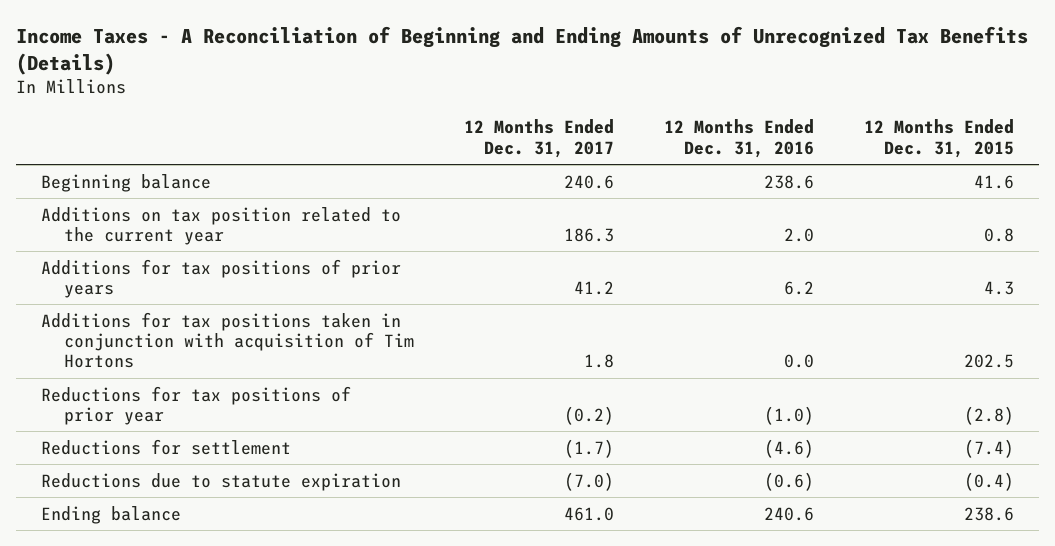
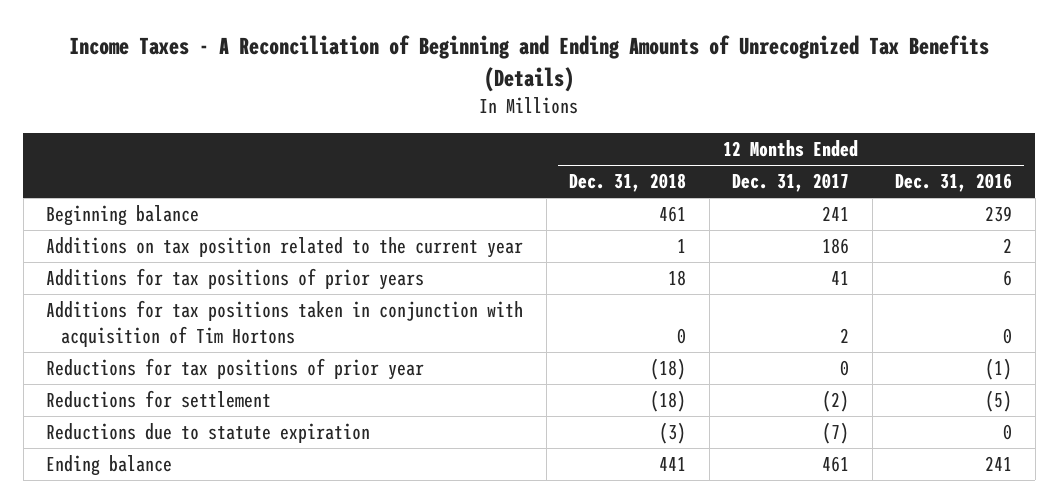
[863,119,1014,158] 12 Months Ended Dec. 31, 2015 -> none
none -> [569,173,687,193] Dec. 31, 2018
[563,174,614,189] 240.6 -> [822,206,850,222] 241
[763,174,814,189] 238.6 -> [985,206,1013,223] 239
[563,227,614,242] 186.3 -> [822,238,850,255] 186
[783,227,814,242] 2.0 -> [1003,238,1013,254] 2
[573,280,614,295] 41.2 -> [831,271,850,286] 41
[783,280,814,295] 6.2 -> [1003,270,1013,287] 6
[583,354,614,369] 1.8 -> [840,327,850,343] 2
[783,354,814,369] 0.0 -> [1003,327,1013,344] 0
[563,405,614,425] (0.2) -> [840,360,850,377] 0
[763,405,814,425] (1.0) -> [985,358,1013,381] (1)
[563,438,614,458] (1.7) -> [822,390,850,413] (2)
[763,438,814,458] (4.6) -> [985,390,1013,413] (5)
[563,471,614,491] (7.0) -> [822,422,850,445] (7)
[763,471,814,491] (0.6) -> [1003,424,1013,441] 0
[563,506,614,521] 461.0 -> [822,456,850,473] 461
[763,506,814,521] 240.6 -> [985,456,1013,472] 241

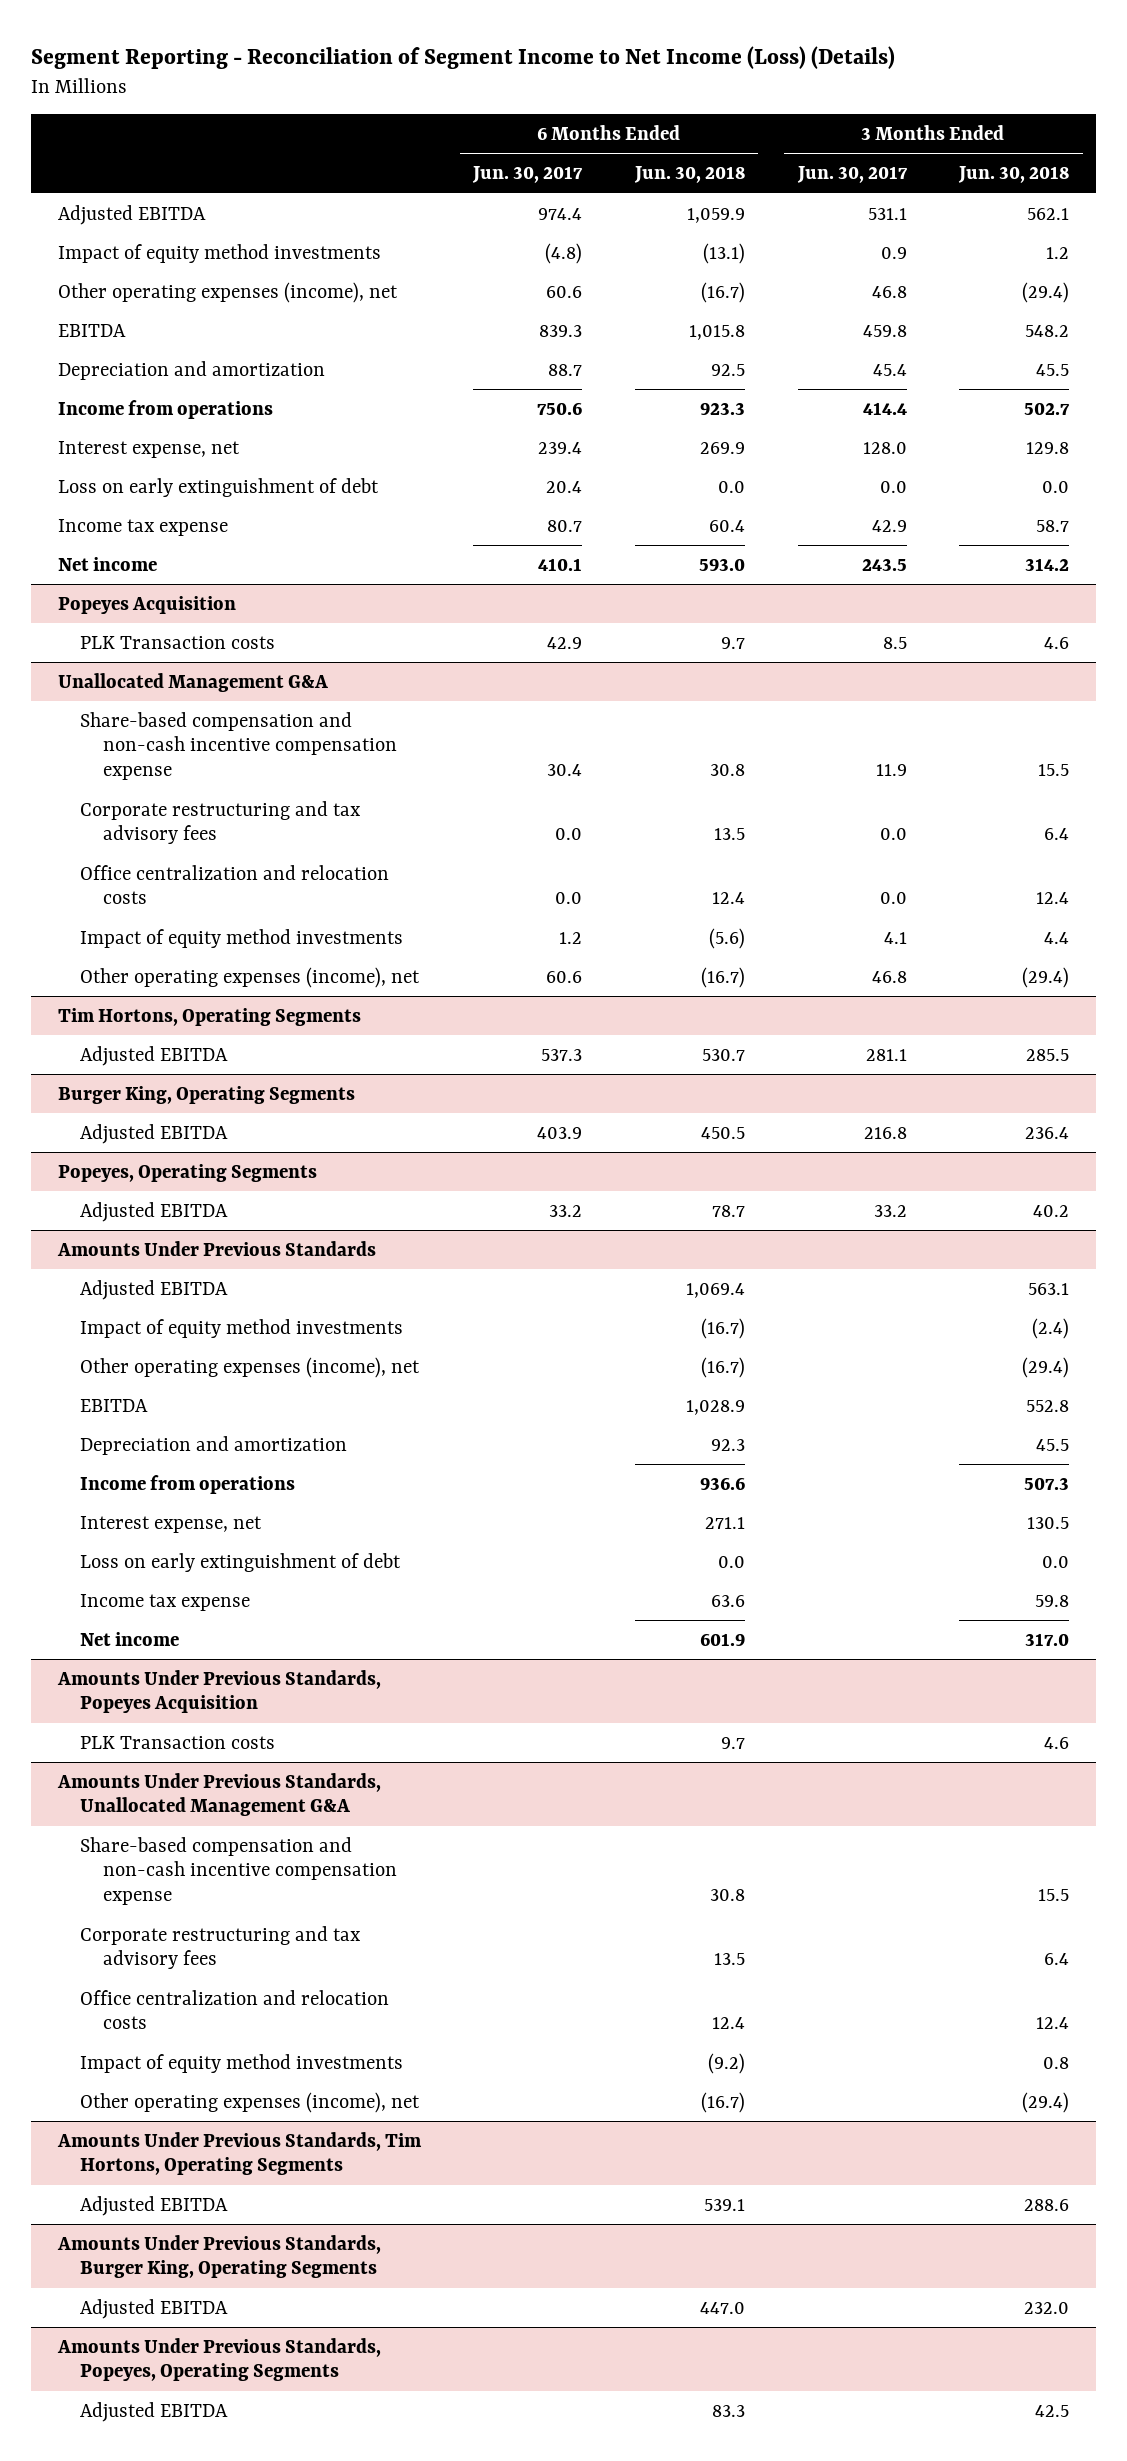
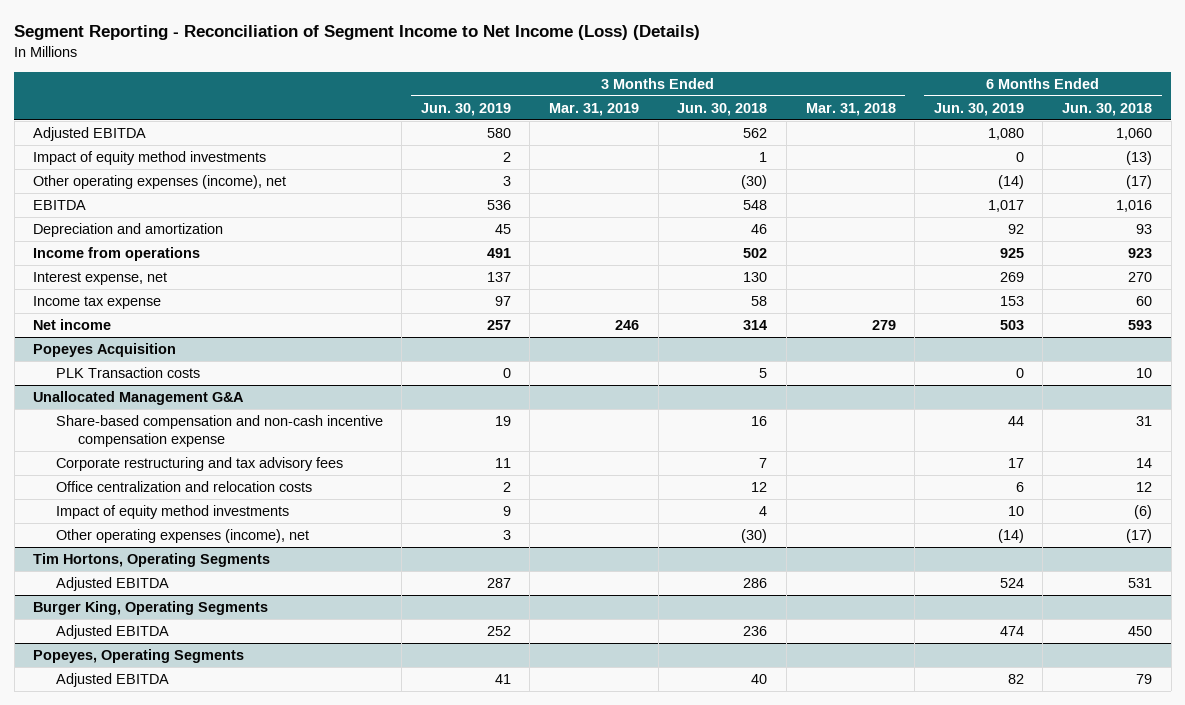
[472,166,584,184] Jun. 30, 2017 -> none
[796,166,908,184] Jun. 30, 2017 -> none
none -> [420,102,511,116] Jun. 30, 2019
none -> [549,102,640,116] Mar. 31, 2019
none -> [805,102,896,116] Mar. 31, 2018
none -> [933,102,1024,116] Jun. 30, 2019
[57,477,379,497] Loss on early extinguishment of debt -> none
[686,207,745,223] 1,059.9 -> [1116,128,1153,141] 1,060
[1027,207,1070,220] 562.1 -> [743,128,768,139] 562
[702,242,745,264] (13.1) -> [1126,151,1153,166] (13)
[1046,246,1070,259] 1.2 -> [759,152,768,163] 1
[700,281,745,303] (16.7) -> [1126,175,1153,190] (17)
[1022,281,1070,303] (29.4) -> [741,175,768,190] (30)
[688,324,745,340] 1,015.8 -> [1116,200,1153,213] 1,016
[1025,324,1070,337] 548.2 -> [743,200,768,211] 548
[710,363,745,376] 92.5 -> [1136,224,1153,235] 93
[1036,363,1070,376] 45.5 -> [751,224,768,235] 46
[699,401,745,415] 923.3 -> [1128,248,1153,259] 923
[1024,401,1071,415] 502.7 -> [743,248,768,259] 502
[699,441,745,454] 269.9 -> [1128,272,1153,283] 270
[1026,441,1070,454] 129.8 -> [743,272,768,283] 130
[708,519,745,532] 60.4 -> [1136,296,1153,307] 60
[1036,519,1070,532] 58.7 -> [751,296,768,307] 58
[698,557,745,571] 593.0 -> [1128,320,1153,331] 593
[1025,557,1070,571] 314.2 -> [743,320,768,331] 314
[720,636,745,649] 9.7 -> [1136,368,1153,379] 10
[1044,636,1070,649] 4.6 -> [759,368,768,379] 5
[709,764,745,777] 30.8 -> [1136,416,1153,427] 31
[1038,764,1070,777] 15.5 -> [751,416,768,427] 16
[713,828,745,841] 13.5 -> [1136,458,1153,469] 14
[1044,828,1070,841] 6.4 -> [759,458,768,469] 7
[711,892,745,905] 12.4 -> [1136,482,1153,493] 12
[1036,892,1070,905] 12.4 -> [751,482,768,493] 12
[708,927,745,949] (5.6) -> [1134,505,1153,520] (6)
[1044,931,1070,944] 4.4 -> [759,506,768,517] 4
[700,966,745,988] (16.7) -> [1126,529,1153,544] (17)
[1022,966,1070,988] (29.4) -> [741,529,768,544] (30)
[701,1048,745,1061] 530.7 -> [1128,578,1153,589] 531
[1026,1048,1070,1061] 285.5 -> [743,578,768,589] 286
[700,1126,745,1139] 450.5 -> [1128,626,1153,637] 450
[1025,1126,1070,1139] 236.4 -> [743,626,768,637] 236
[56,1240,376,1256] Amounts Under Previous Standards -> none
[80,1279,229,1300] Adjusted EBITDA -> none
[80,1318,404,1338] Impact of equity method investments -> none
[80,1356,421,1378] Other operating expenses (income), net -> none
[80,1398,149,1412] EBITDA -> none
[80,1435,348,1455] Depreciation and amortization -> none
[80,1474,296,1494] Income from operations -> none
[80,1515,263,1533] Interest expense, net -> none
[80,1552,402,1572] Loss on early extinguishment of debt -> none
[80,1593,251,1611] Income tax expense -> none
[80,1631,180,1646] Net income -> none
[56,1669,381,1714] Amounts Under Previous Standards, Popeyes Acquisition -> none
[80,1735,276,1749] PLK Transaction costs -> none
[56,1772,381,1817] Amounts Under Previous Standards, Unallocated Management G&A -> none
[80,1836,397,1906] Share-based compensation and non-cash incentive compensation expense -> none
[80,1925,361,1970] Corporate restructuring and tax advisory fees -> none
[80,1989,390,2030] Office centralization and relocation costs -> none
[80,2053,404,2073] Impact of equity method investments -> none
[80,2091,421,2113] Other operating expenses (income), net -> none
[56,2131,422,2176] Amounts Under Previous Standards, Tim Hortons, Operating Segments -> none
[80,2195,229,2216] Adjusted EBITDA -> none
[56,2234,381,2279] Amounts Under Previous Standards, Burger King, Operating Segments -> none
[80,2298,229,2319] Adjusted EBITDA -> none
[56,2337,381,2382] Amounts Under Previous Standards, Popeyes, Operating Segments -> none
[80,2401,229,2422] Adjusted EBITDA -> none
[711,1204,745,1217] 78.7 -> [1136,674,1153,685] 79
[1033,1204,1070,1217] 40.2 -> [751,674,768,685] 40

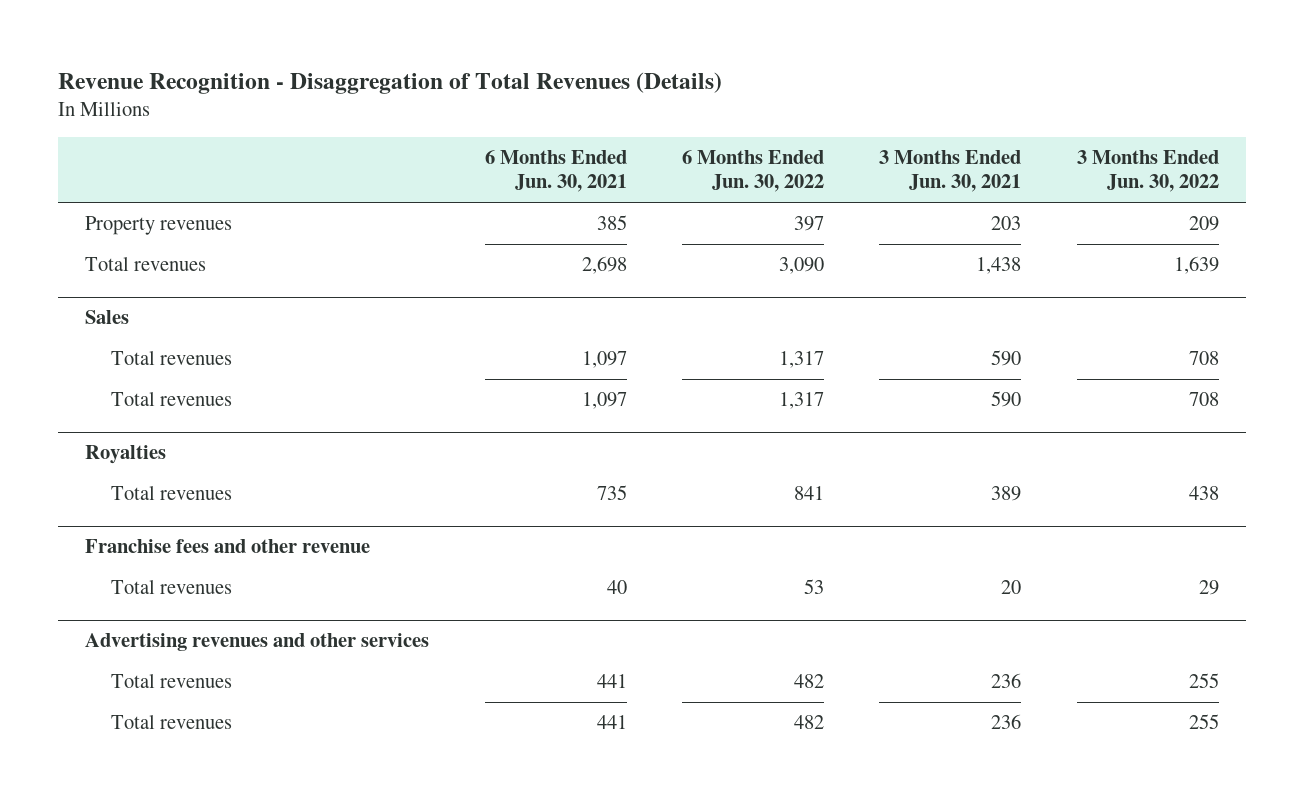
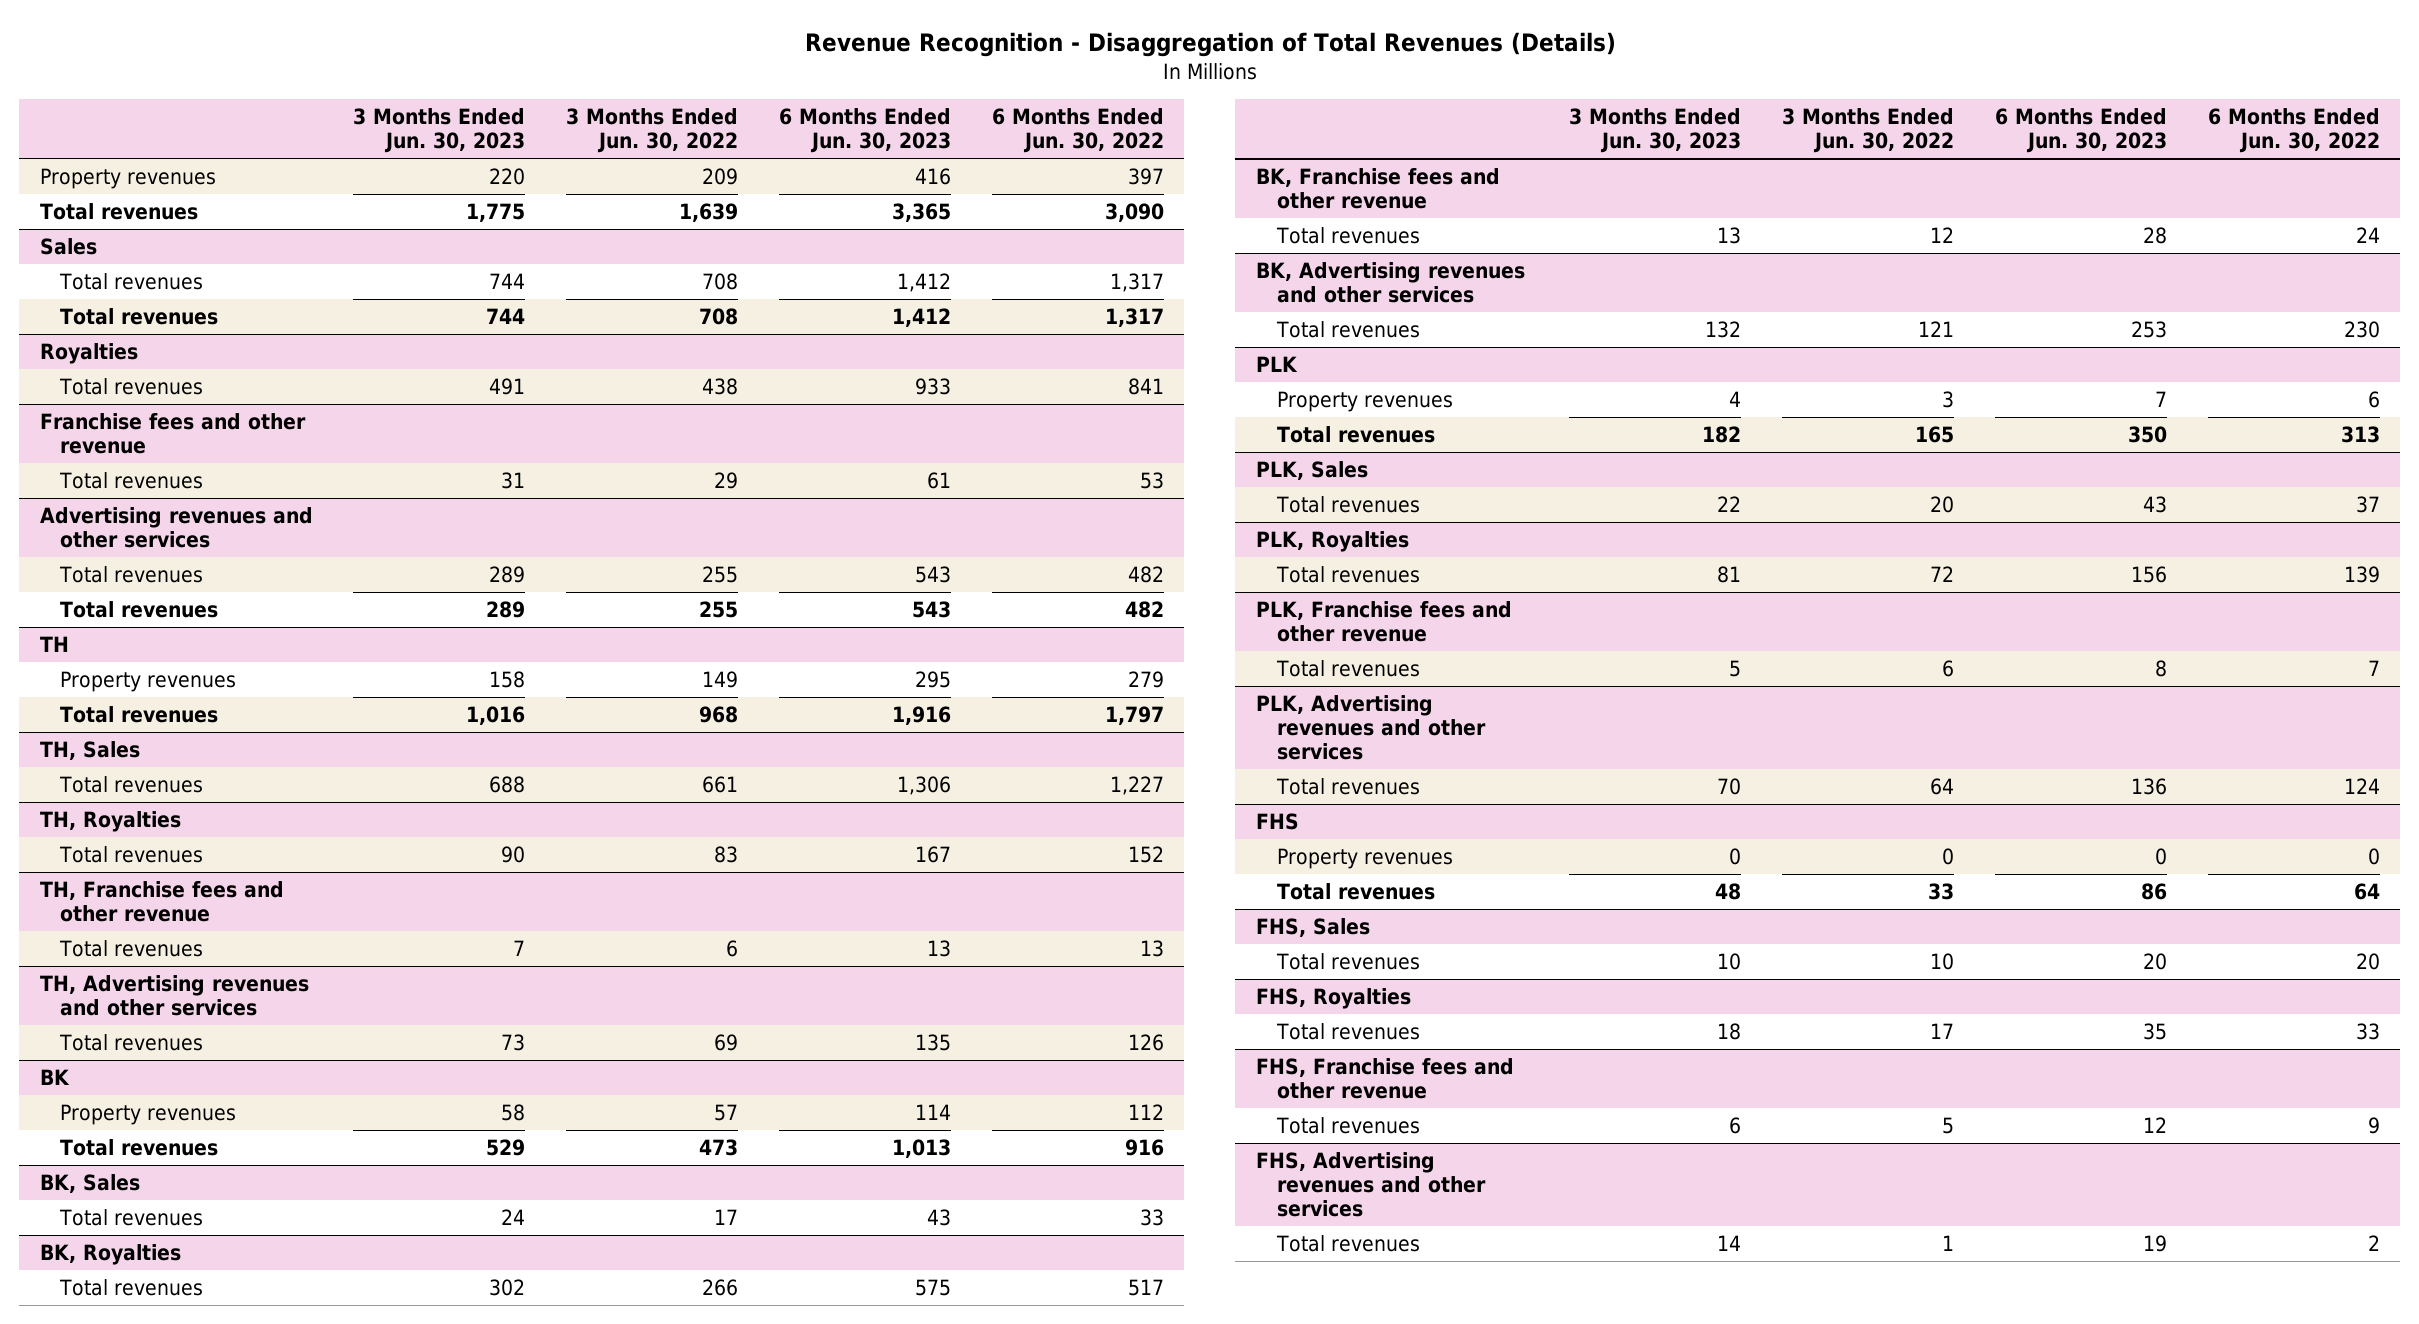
[484,149,627,193] 6 Months Ended Jun. 30, 2021 -> none
[879,149,1022,193] 3 Months Ended Jun. 30, 2021 -> none
none -> [353,108,526,154] 3 Months Ended Jun. 30, 2023
none -> [778,108,951,154] 6 Months Ended Jun. 30, 2023
none -> [39,636,69,653] TH
none -> [60,671,237,693] Property revenues
none -> [60,706,219,724] Total revenues
none -> [39,741,140,761] TH, Sales
none -> [59,776,204,794] Total revenues
none -> [39,811,181,833] TH, Royalties
none -> [59,846,204,864] Total revenues
none -> [39,881,284,922] TH, Franchise fees and other revenue
none -> [59,940,204,958] Total revenues
none -> [39,975,309,1016] TH, Advertising revenues and other services
none -> [59,1034,204,1052] Total revenues
none -> [39,1069,70,1086] BK
none -> [60,1104,237,1126] Property revenues
none -> [60,1139,219,1157] Total revenues
none -> [39,1174,140,1194] BK, Sales
none -> [59,1209,204,1227] Total revenues
none -> [39,1244,181,1266] BK, Royalties
none -> [59,1279,204,1297] Total revenues
none -> [1255,168,1500,209] BK, Franchise fees and other revenue
none -> [1275,227,1420,245] Total revenues
none -> [1255,262,1525,303] BK, Advertising revenues and other services
none -> [1275,321,1420,339] Total revenues
none -> [1255,356,1298,373] PLK
none -> [1276,391,1453,413] Property revenues
none -> [1276,426,1435,444] Total revenues
none -> [1255,461,1368,481] PLK, Sales
none -> [1275,496,1420,514] Total revenues
none -> [1255,531,1409,553] PLK, Royalties
none -> [1275,566,1420,584] Total revenues
none -> [1255,601,1512,642] PLK, Franchise fees and other revenue
none -> [1275,660,1420,678] Total revenues
none -> [1255,695,1486,760] PLK, Advertising revenues and other services
none -> [1275,778,1420,796] Total revenues
none -> [1255,813,1299,831] FHS
none -> [1276,848,1453,870] Property revenues
none -> [1276,883,1435,901] Total revenues
none -> [1255,918,1370,938] FHS, Sales
none -> [1275,953,1420,971] Total revenues
none -> [1255,988,1411,1010] FHS, Royalties
none -> [1275,1023,1420,1041] Total revenues
none -> [1255,1058,1514,1099] FHS, Franchise fees and other revenue
none -> [1275,1117,1420,1135] Total revenues
none -> [1255,1152,1486,1217] FHS, Advertising revenues and other services
none -> [1275,1235,1420,1253] Total revenues

